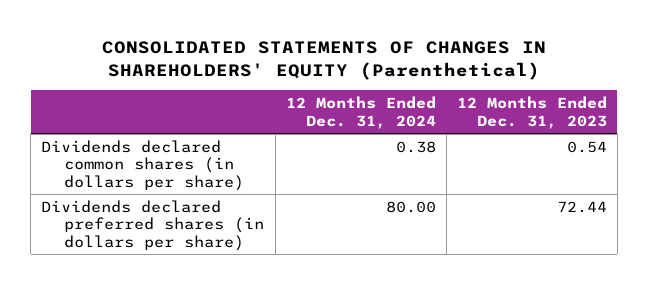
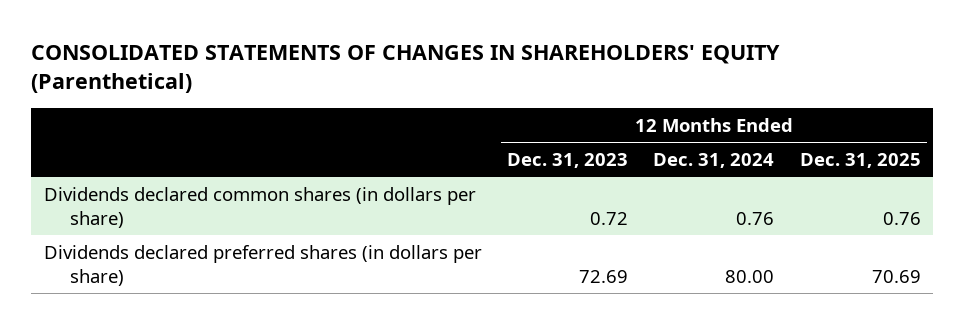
none -> [799,152,921,168] Dec. 31, 2025
[395,140,436,153] 0.38 -> [736,211,775,225] 0.76
[566,140,607,153] 0.54 -> [590,211,629,225] 0.72
[556,200,607,213] 72.44 -> [579,269,629,283] 72.69

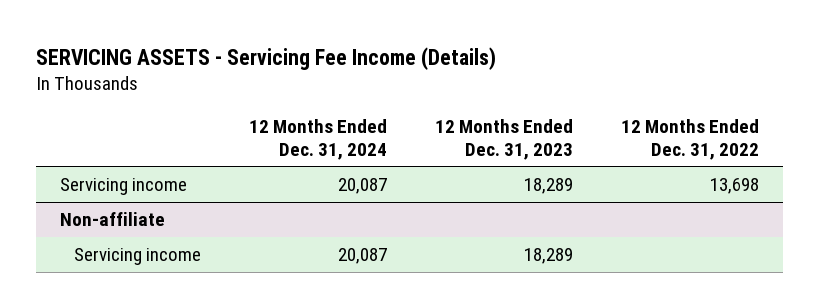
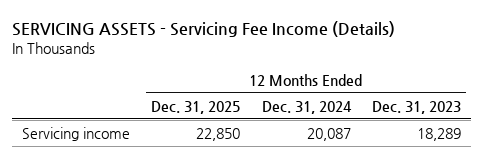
[620,119,759,160] 12 Months Ended Dec. 31, 2022 -> none
none -> [151,100,241,114] Dec. 31, 2025
[59,212,165,227] Non-affiliate -> none
[74,248,202,266] Servicing income -> none

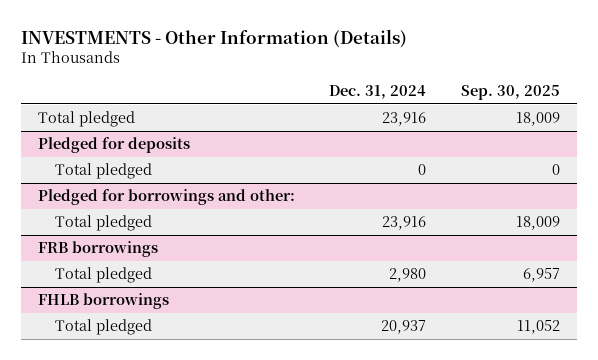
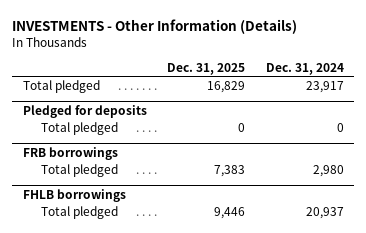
[460,85,560,101] Sep. 30, 2025 -> none
none -> [167,62,246,75] Dec. 31, 2025
[382,112,427,127] 23,916 -> [305,81,344,94] 23,917
[38,189,296,206] Pledged for borrowings and other: -> none
[55,215,153,232] Total pledged -> none

